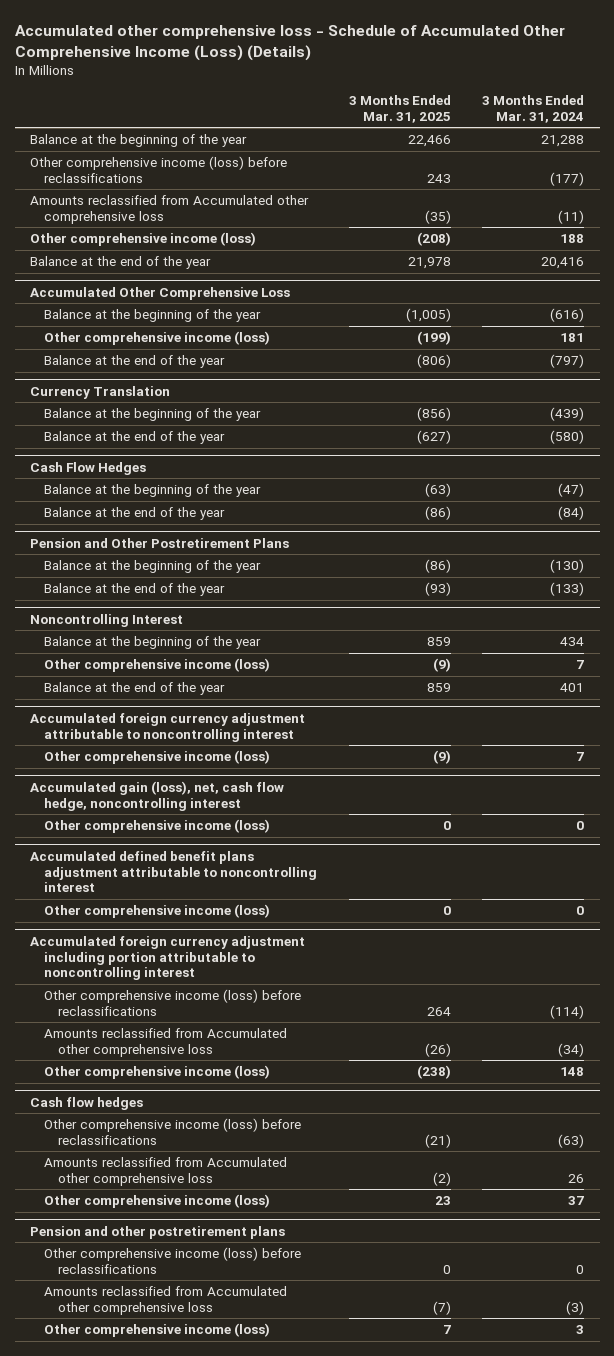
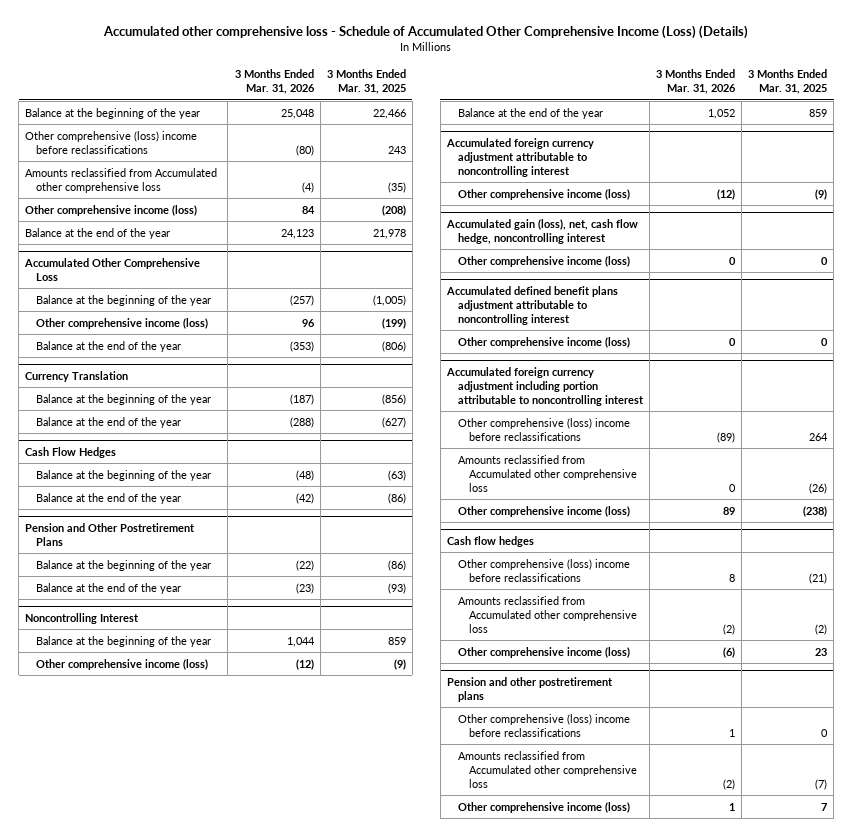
[482,94,585,123] 3 Months Ended Mar. 31, 2024 -> none
none -> [234,68,315,95] 3 Months Ended Mar. 31, 2026
[30,156,288,183] Other comprehensive income (loss) before reclassifications -> [25,130,198,154] Other comprehensive (loss) income before reclassifications
[43,989,301,1016] Other comprehensive income (loss) before reclassifications -> [457,417,630,441] Other comprehensive (loss) income before reclassifications
[43,1118,301,1145] Other comprehensive income (loss) before reclassifications -> [457,558,630,582] Other comprehensive (loss) income before reclassifications
[43,1247,301,1274] Other comprehensive income (loss) before reclassifications -> [457,713,630,737] Other comprehensive (loss) income before reclassifications

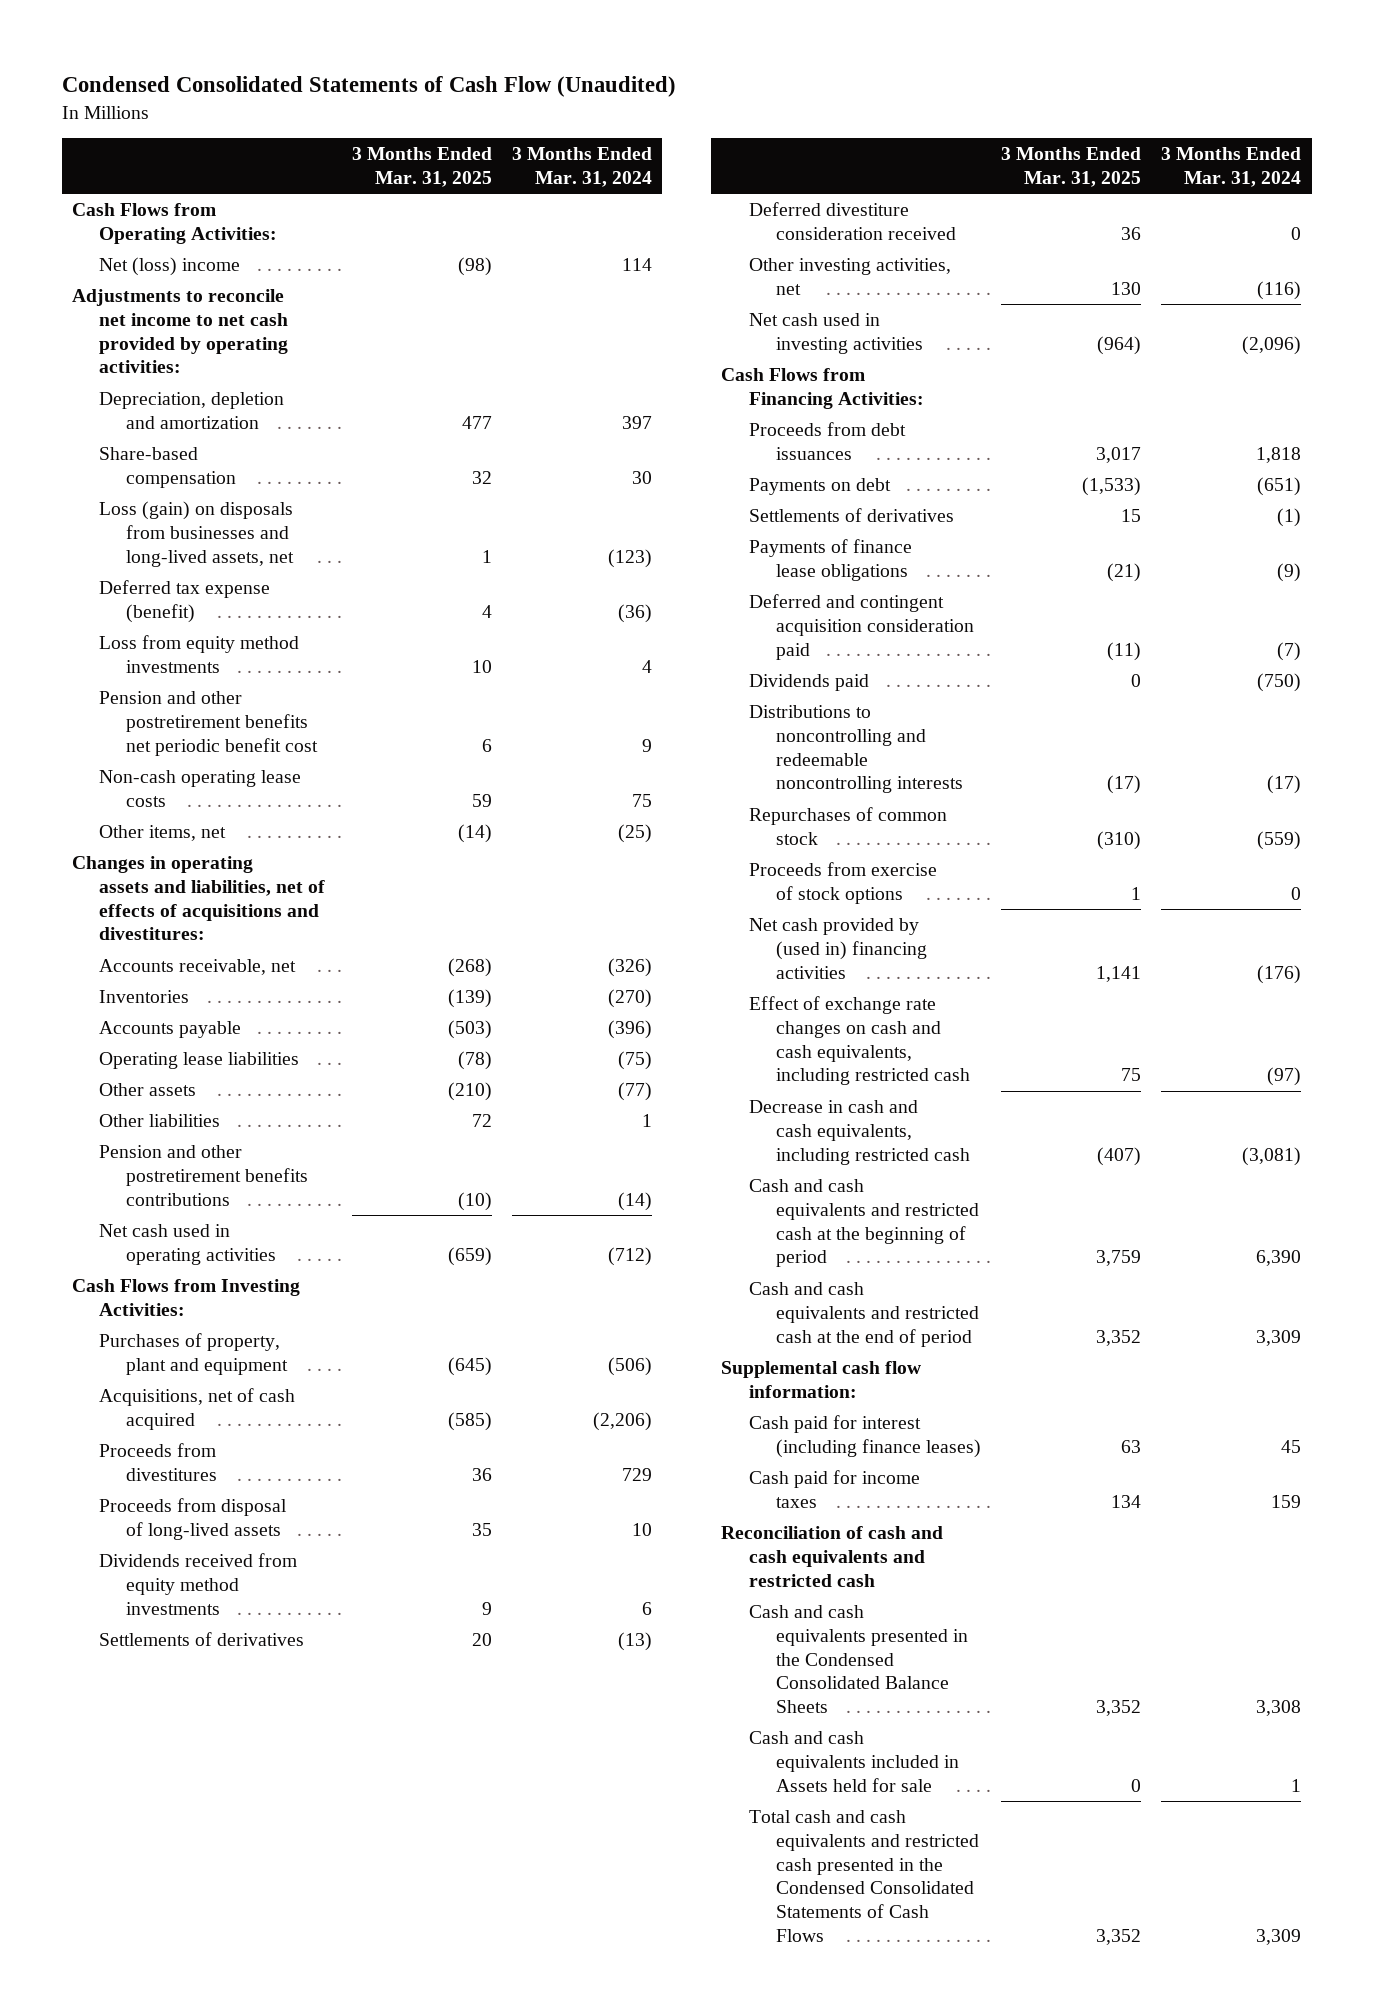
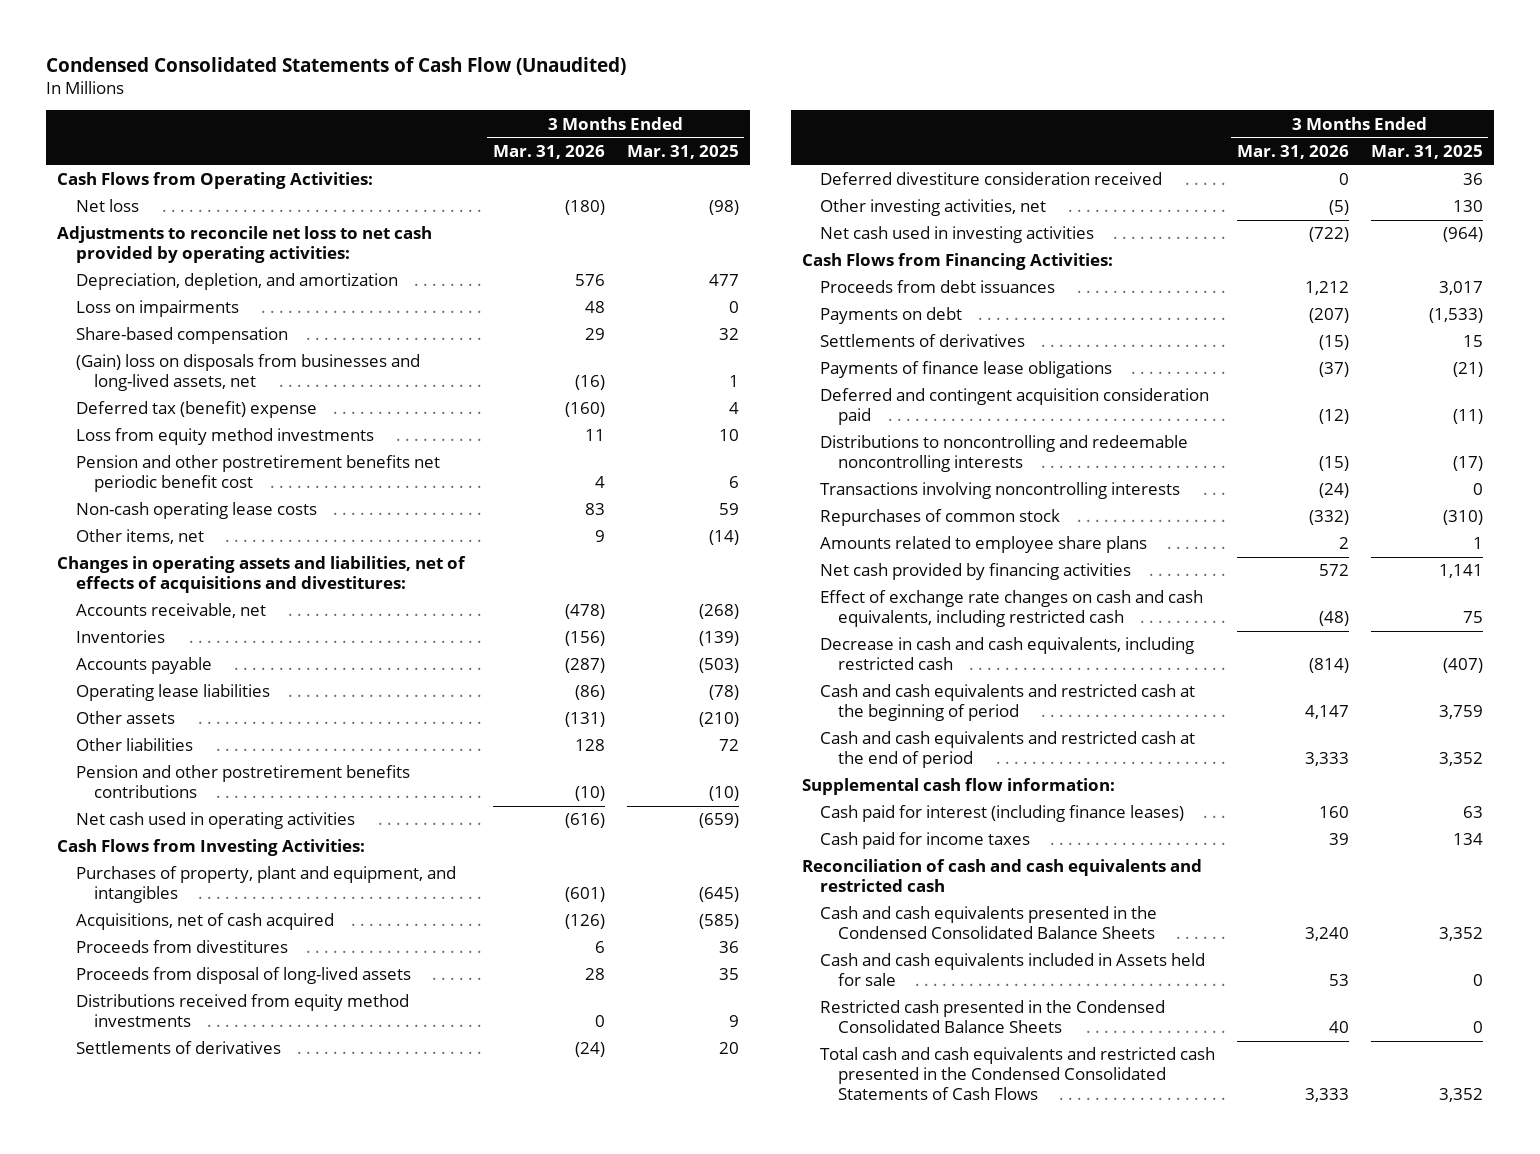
[512,147,653,188] 3 Months Ended Mar. 31, 2024 -> none
none -> [492,145,605,160] Mar. 31, 2026
[99,256,241,276] Net (loss) income -> [75,199,139,213] Net loss
[72,288,289,374] Adjustments to reconcile net income to net cash provided by operating activities: -> [57,226,433,264] Adjustments to reconcile net loss to net cash provided by operating activities:
[99,391,285,429] Depreciation, depletion and amortization -> [75,273,398,291] Depreciation, depletion, and amortization
none -> [75,300,239,318] Loss on impairments
[99,500,295,567] Loss (gain) on disposals from businesses and long-lived assets, net -> [75,354,420,392] (Gain) loss on disposals from businesses and long-lived assets, net
[99,579,271,623] Deferred tax expense (benefit) -> [75,401,317,419] Deferred tax (benefit) expense
[99,1332,289,1375] Purchases of property, plant and equipment -> [75,866,456,904] Purchases of property, plant and equipment, and intangibles
[99,1552,298,1615] Dividends received from equity method investments -> [75,994,409,1028] Distributions received from equity method investments
[748,673,869,691] Dividends paid -> none
none -> [819,482,1180,500] Transactions involving noncontrolling interests
[748,861,937,904] Proceeds from exercise of stock options -> none
none -> [819,536,1147,554] Amounts related to employee share plans
[748,917,927,979] Net cash provided by (used in) financing activities -> [819,563,1131,581] Net cash provided by financing activities
none -> [819,1000,1165,1034] Restricted cash presented in the Condensed Consolidated Balance Sheets

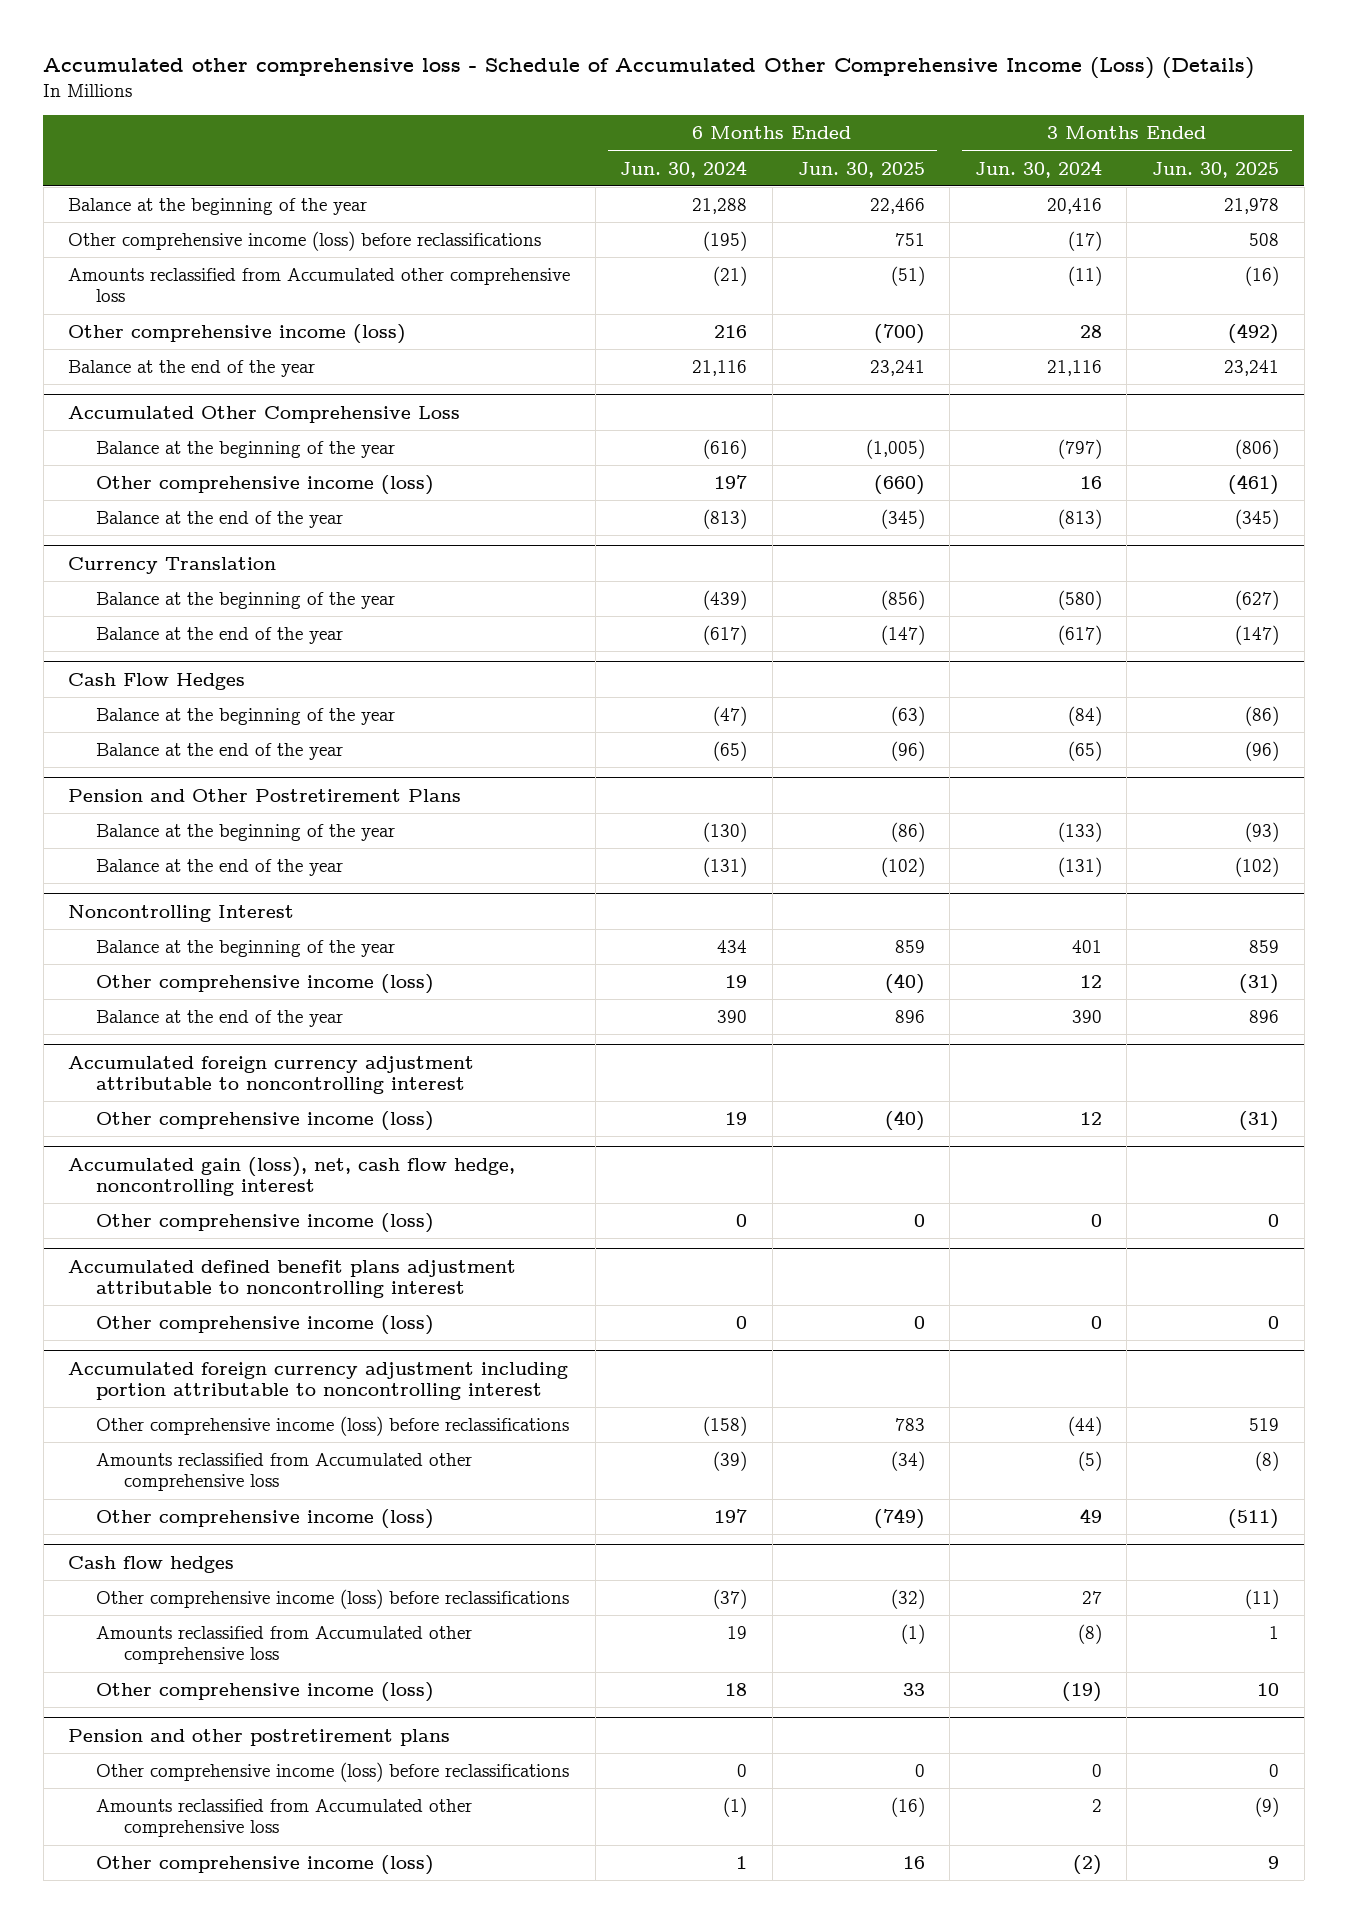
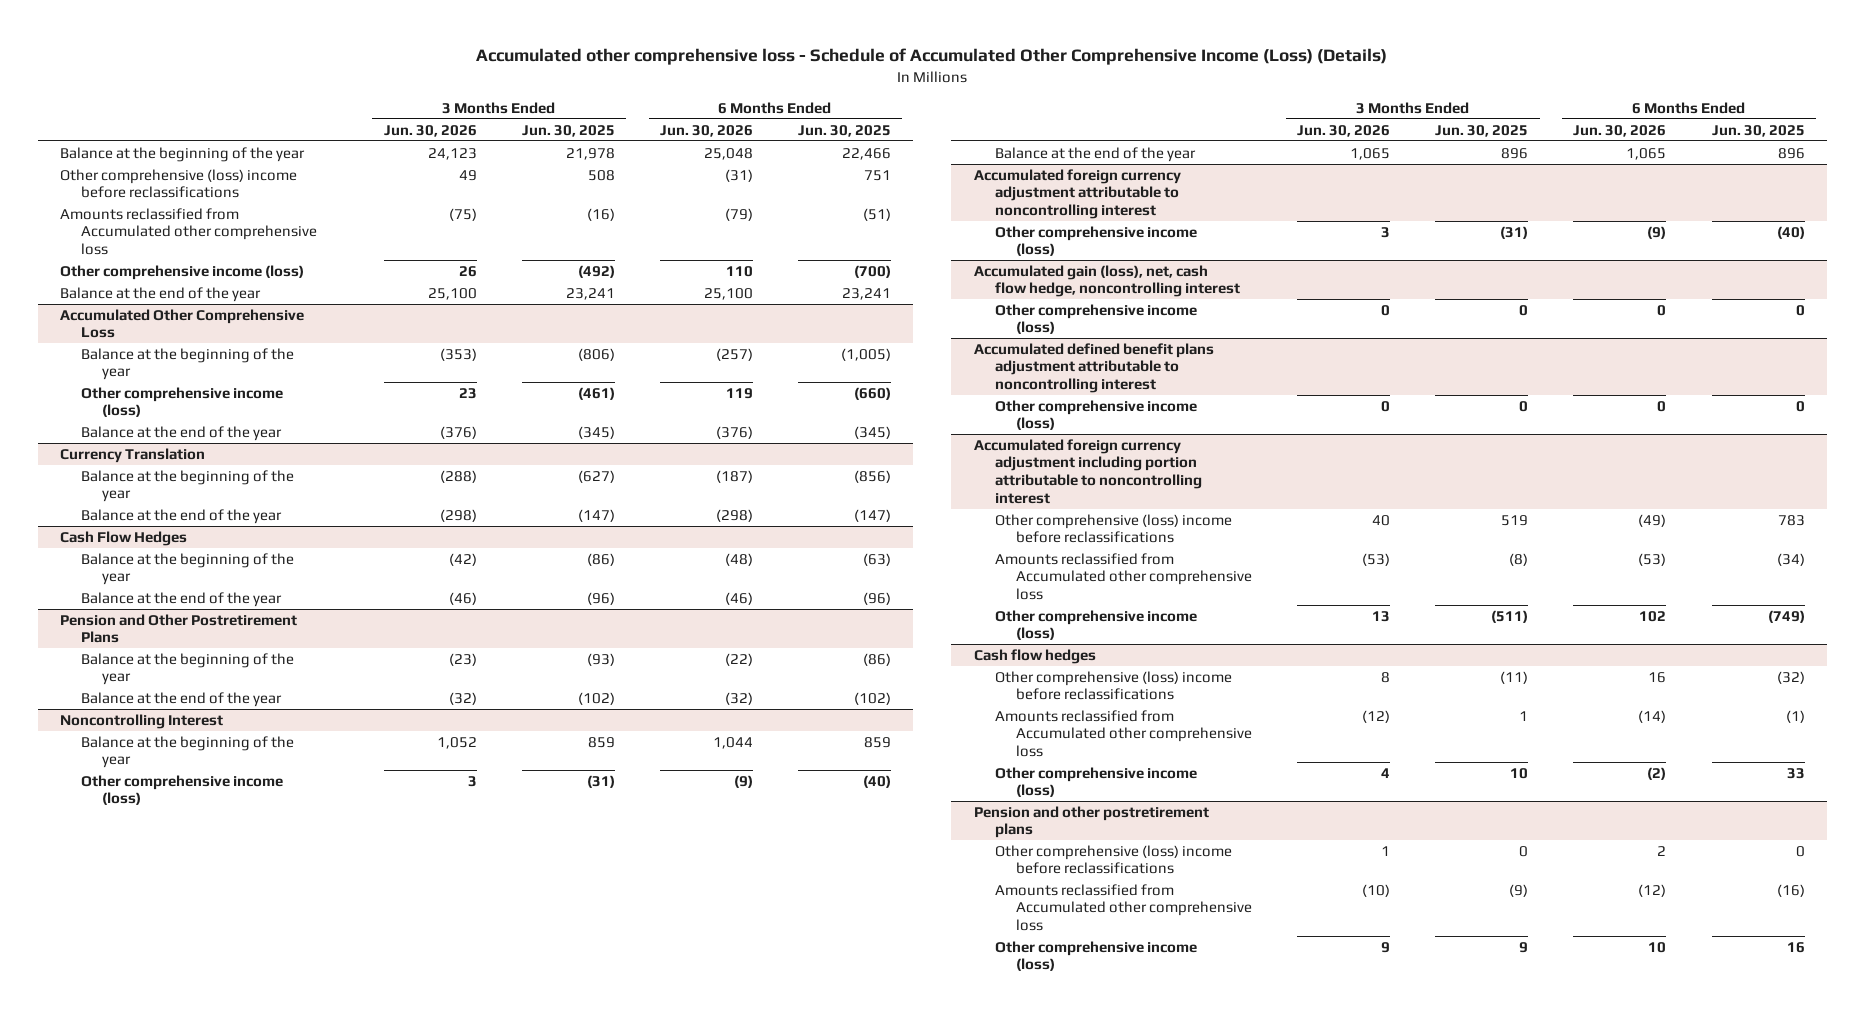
[620,159,748,178] Jun. 30, 2024 -> none
[974,159,1102,178] Jun. 30, 2024 -> none
none -> [383,124,477,137] Jun. 30, 2026
none -> [659,124,753,137] Jun. 30, 2026
[68,231,542,252] Other comprehensive income (loss) before reclassifications -> [60,168,298,199] Other comprehensive (loss) income before reclassifications
[95,1416,569,1437] Other comprehensive income (loss) before reclassifications -> [994,513,1232,544] Other comprehensive (loss) income before reclassifications
[95,1589,569,1610] Other comprehensive income (loss) before reclassifications -> [994,670,1232,701] Other comprehensive (loss) income before reclassifications
[95,1762,569,1783] Other comprehensive income (loss) before reclassifications -> [994,844,1232,875] Other comprehensive (loss) income before reclassifications

